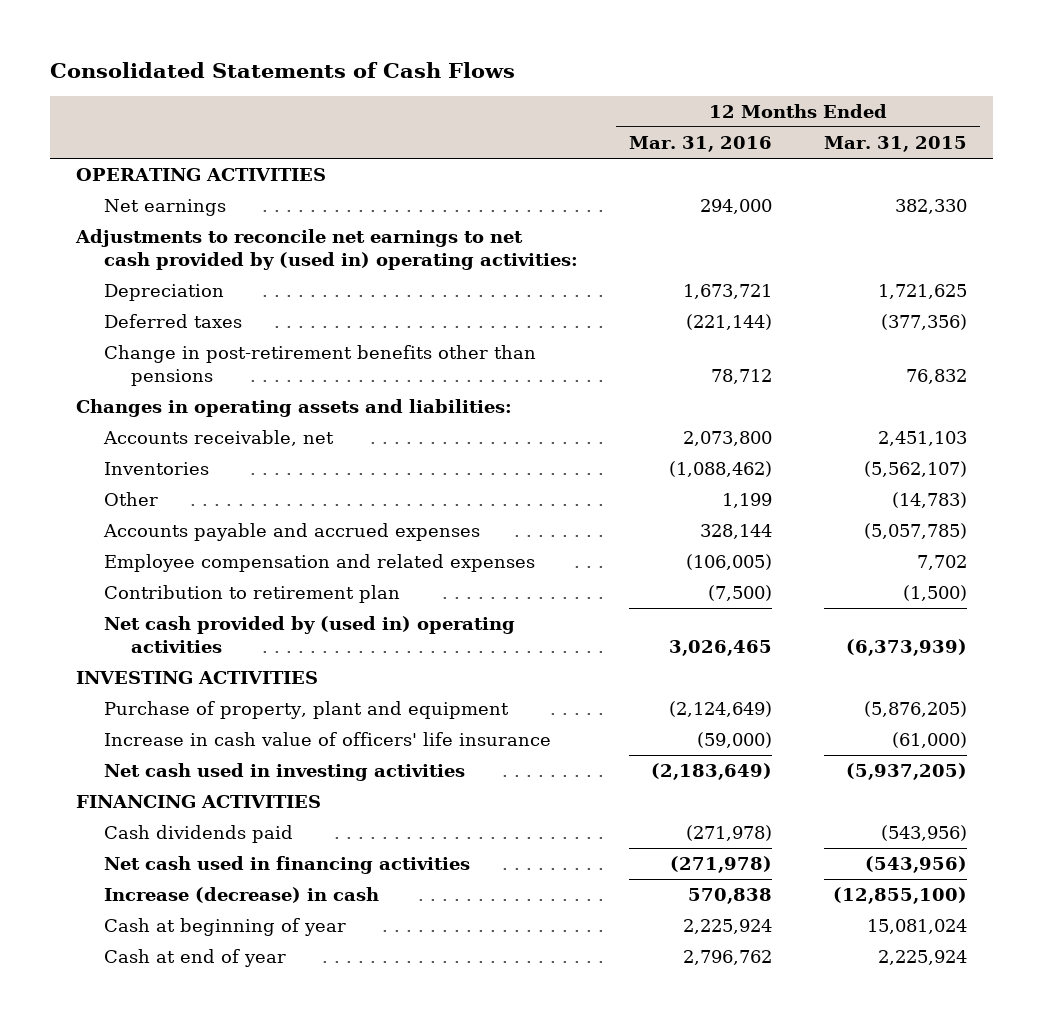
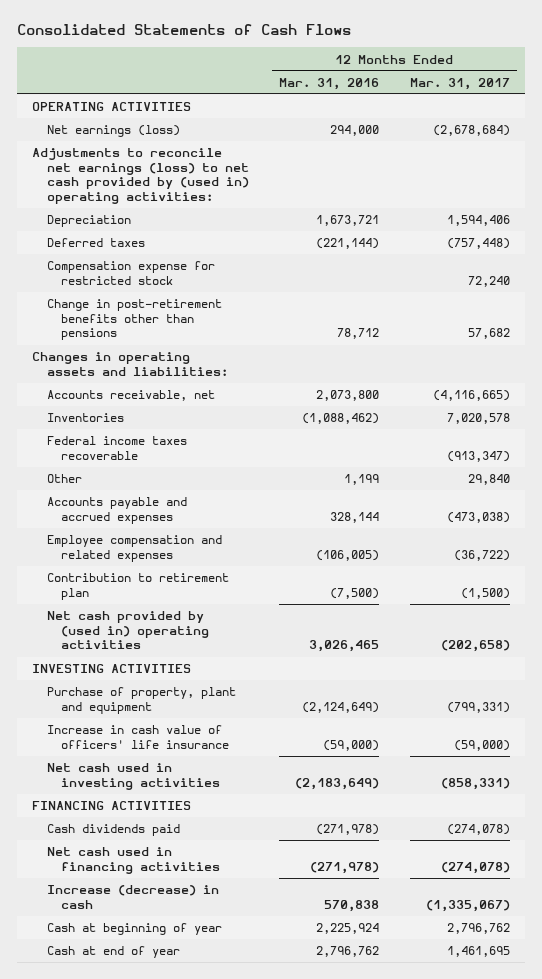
[824,135,968,152] Mar. 31, 2015 -> none
none -> [409,77,510,90] Mar. 31, 2017
[103,199,226,217] Net earnings -> [46,125,180,138] Net earnings (loss)
[75,229,578,270] Adjustments to reconcile net earnings to net cash provided by (used in) operating activities: -> [32,148,249,205] Adjustments to reconcile net earnings (loss) to net cash provided by (used in) operating activities:
none -> [46,261,215,285] Compensation expense for restricted stock
none -> [46,436,187,460] Federal income taxes recoverable

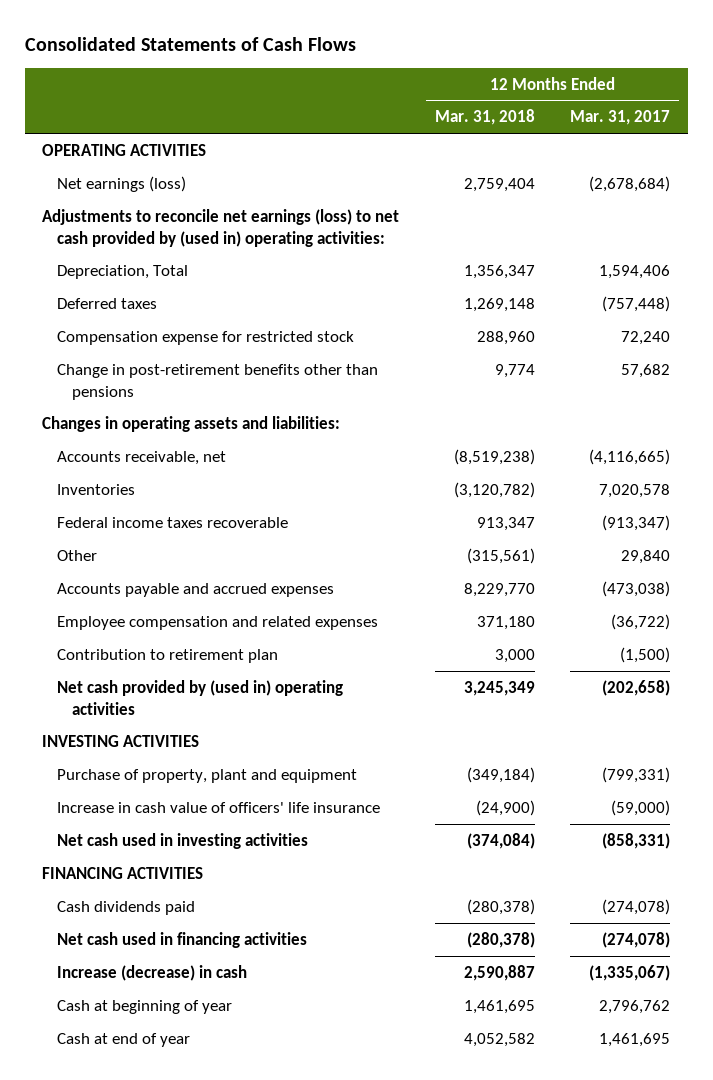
[279,77,380,90] Mar. 31, 2016 -> none
none -> [434,109,535,126] Mar. 31, 2018
[46,215,131,228] Depreciation -> [57,264,189,279] Depreciation, Total

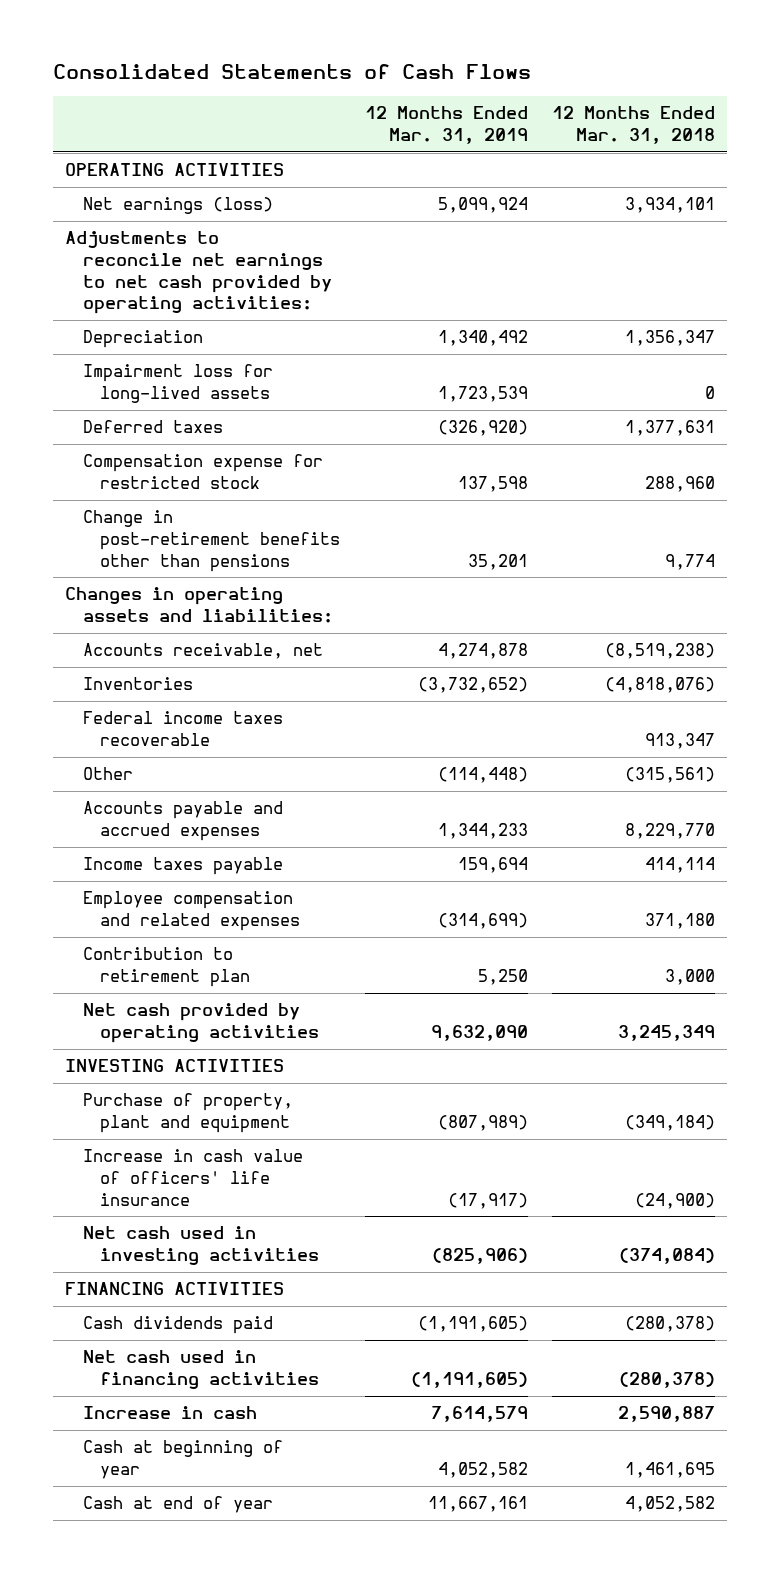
[570,110,671,126] Mar. 31, 2017 -> none
none -> [364,106,528,144] 12 Months Ended Mar. 31, 2019
[463,177,535,192] 2,759,404 -> [624,197,715,214] 3,934,101
[42,208,400,247] Adjustments to reconcile net earnings (loss) to net cash provided by (used in) operating activities: -> [65,231,332,315] Adjustments to reconcile net earnings to net cash provided by operating activities:
[57,264,189,279] Depreciation, Total -> [82,330,203,349] Depreciation
none -> [82,364,273,403] Impairment loss for long-lived assets
[463,297,535,312] 1,269,148 -> [624,420,715,437] 1,377,631
[453,481,535,498] (3,120,782) -> [604,677,715,694] (4,818,076)
none -> [82,857,283,876] Income taxes payable
[57,679,344,715] Net cash provided by (used in) operating activities -> [82,1003,320,1043] Net cash provided by operating activities
[57,964,248,981] Increase (decrease) in cash -> [82,1406,257,1420] Increase in cash

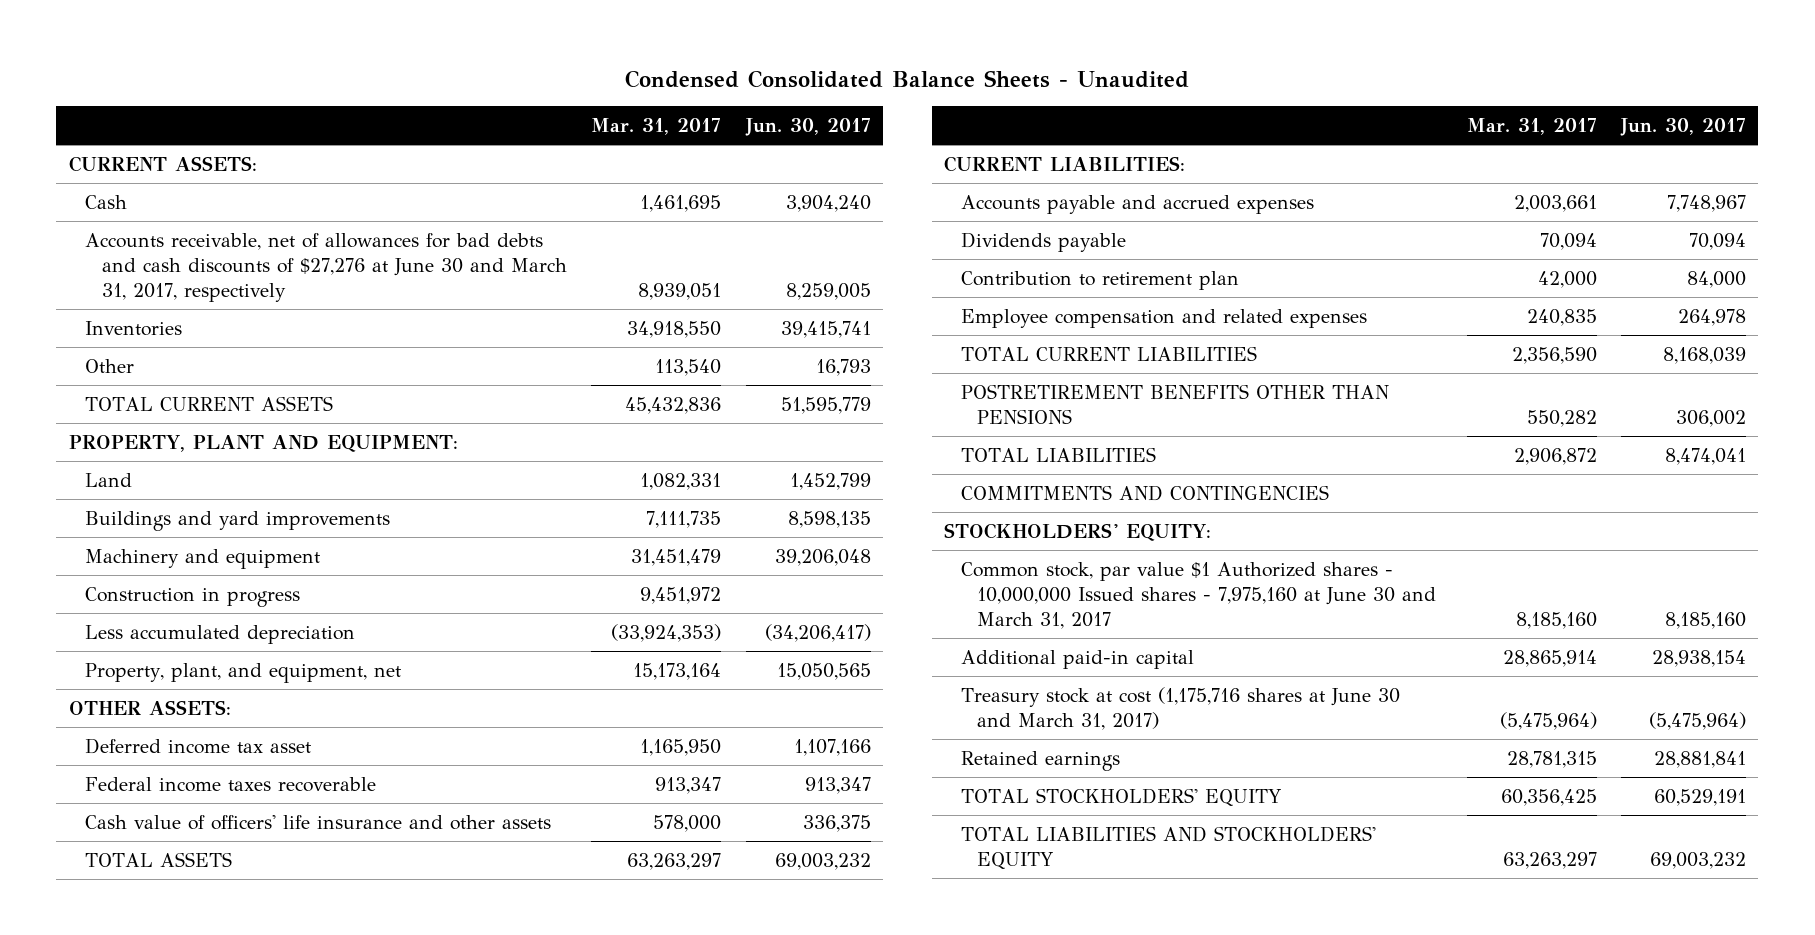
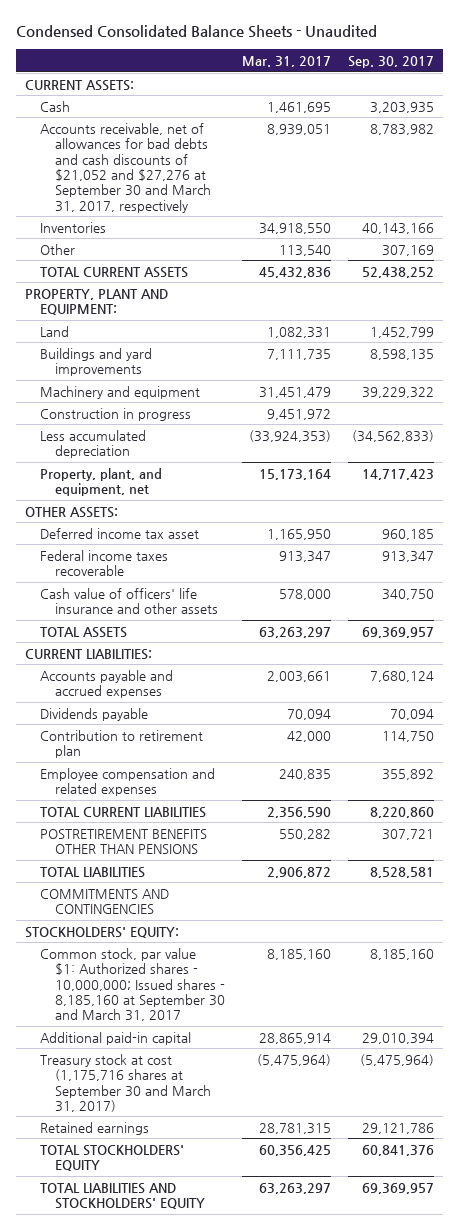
[744,118,871,137] Jun. 30, 2017 -> none
none -> [348,56,435,69] Sep. 30, 2017
[85,232,567,303] Accounts receivable, net of allowances for bad debts and cash discounts of $27,276 at June 30 and March 31, 2017, respectively -> [39,122,211,213] Accounts receivable, net of allowances for bad debts and cash discounts of $21,052 and $27,276 at September 30 and March 31, 2017, respectively
[960,561,1437,630] Common stock, par value $1 Authorized shares - 10,000,000 Issued shares - 7,975,160 at June 30 and March 31, 2017 -> [39,947,225,1022] Common stock, par value $1: Authorized shares - 10,000,000; Issued shares - 8,185,160 at September 30 and March 31, 2017
[960,686,1400,730] Treasury stock at cost (1,175,716 shares at June 30 and March 31, 2017) -> [39,1053,211,1112] Treasury stock at cost (1,175,716 shares at September 30 and March 31, 2017)

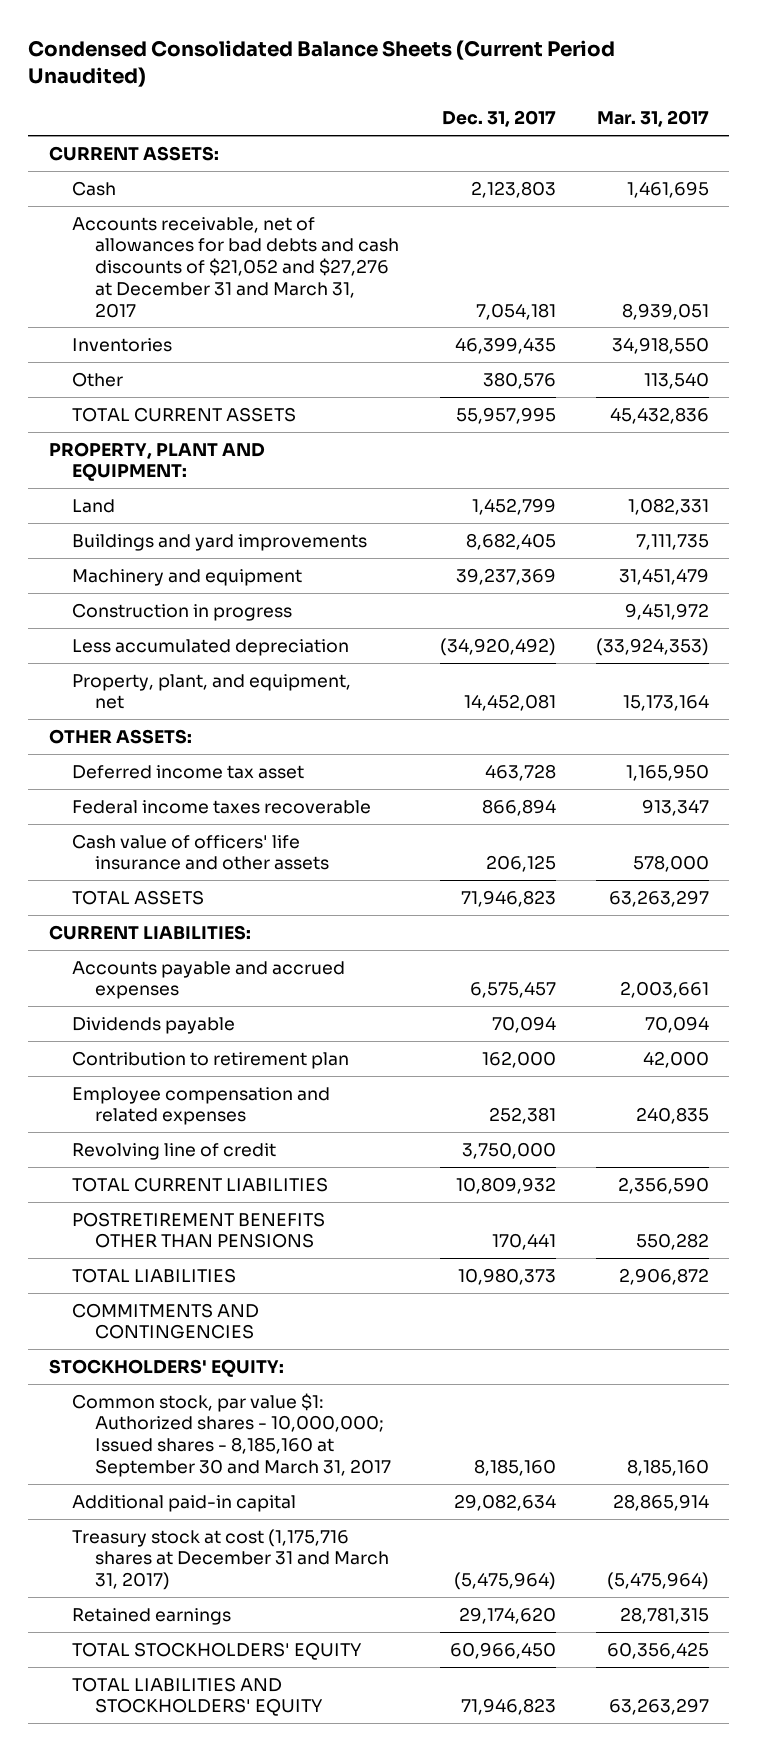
[15,25,377,39] Condensed Consolidated Balance Sheets - Unaudited -> [28,39,616,87] Condensed Consolidated Balance Sheets (Current Period Unaudited)
[348,56,435,69] Sep. 30, 2017 -> none
none -> [441,110,556,128] Dec. 31, 2017
[39,122,211,213] Accounts receivable, net of allowances for bad debts and cash discounts of $21,052 and $27,276 at September 30 and March 31, 2017, respectively -> [71,216,400,318] Accounts receivable, net of allowances for bad debts and cash discounts of $21,052 and $27,276 at December 31 and March 31, 2017
none -> [71,1142,276,1160] Revolving line of credit
[39,1053,211,1112] Treasury stock at cost (1,175,716 shares at September 30 and March 31, 2017) -> [71,1528,390,1591] Treasury stock at cost (1,175,716 shares at December 31 and March 31, 2017)

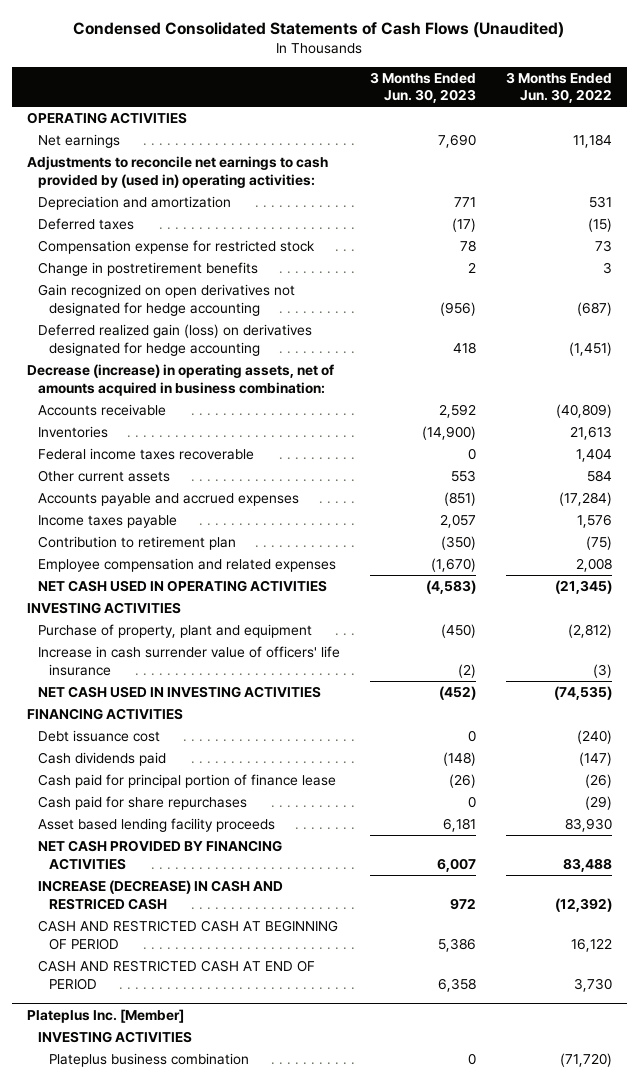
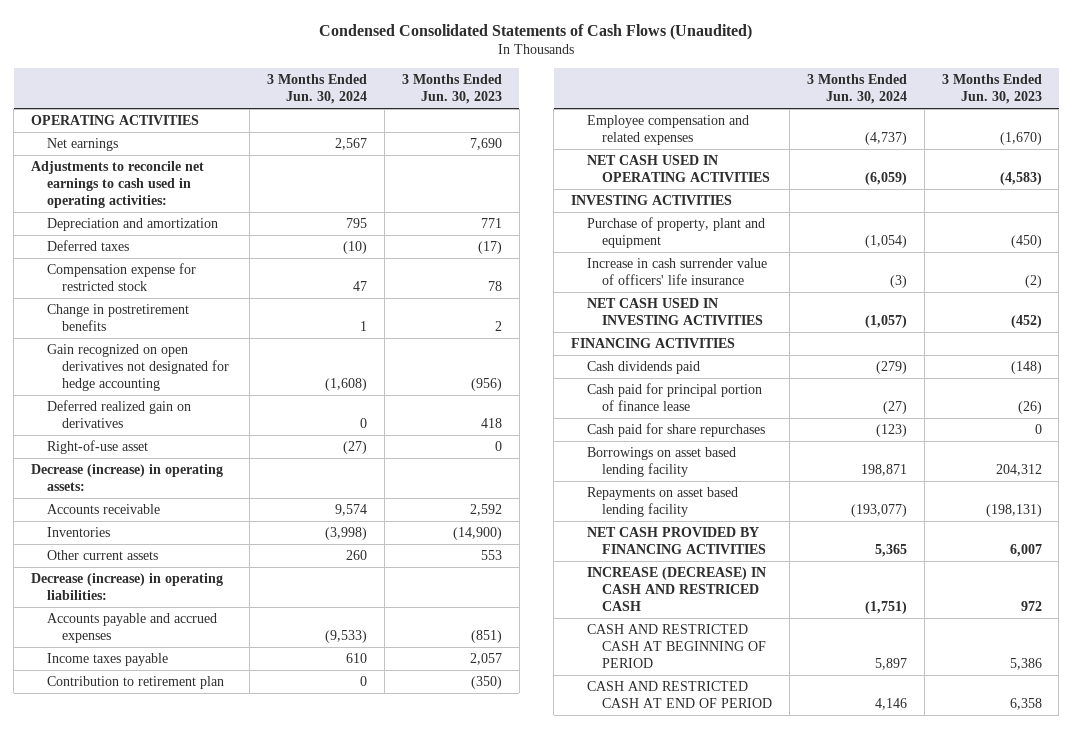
[505,71,612,104] 3 Months Ended Jun. 30, 2022 -> none
none -> [266,74,367,105] 3 Months Ended Jun. 30, 2024
[26,155,328,188] Adjustments to reconcile net earnings to cash provided by (used in) operating activities: -> [31,160,205,209] Adjustments to reconcile net earnings to cash used in operating activities:
[37,323,312,356] Deferred realized gain (loss) on derivatives designated for hedge accounting -> [46,399,191,428] Deferred realized gain on derivatives
none -> [46,439,148,454] Right-of-use asset
[26,363,334,396] Decrease (increase) in operating assets, net of amounts acquired in business combination: -> [31,463,224,491] Decrease (increase) in operating assets:
[37,447,254,460] Federal income taxes recoverable -> none
none -> [31,572,224,600] Decrease (increase) in operating liabilities:
[37,729,160,742] Debt issuance cost -> none
[37,817,275,832] Asset based lending facility proceeds -> [586,446,736,477] Borrowings on asset based lending facility
[442,817,476,832] 6,181 -> [995,463,1042,476] 204,312
none -> [586,486,738,517] Repayments on asset based lending facility
[26,1008,184,1023] Plateplus Inc. [Member] -> none
[37,1030,192,1043] INVESTING ACTIVITIES -> none
[48,1052,249,1067] Plateplus business combination -> none

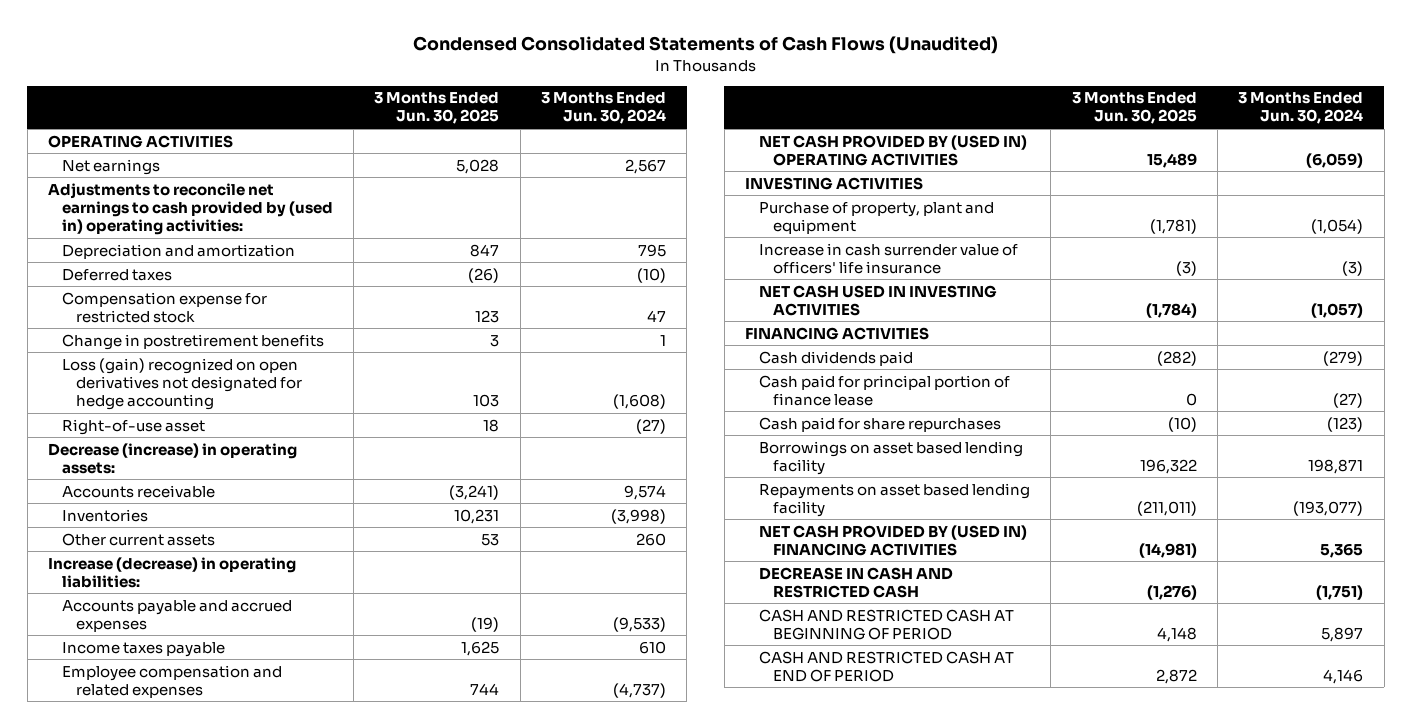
[401,74,502,105] 3 Months Ended Jun. 30, 2023 -> none
none -> [374,92,500,125] 3 Months Ended Jun. 30, 2025
[31,160,205,209] Adjustments to reconcile net earnings to cash used in operating activities: -> [47,182,333,235] Adjustments to reconcile net earnings to cash provided by (used in) operating activities:
[46,399,191,428] Deferred realized gain on derivatives -> none
[46,343,230,392] Gain recognized on open derivatives not designated for hedge accounting -> [61,357,302,410] Loss (gain) recognized on open derivatives not designated for hedge accounting
[31,572,224,600] Decrease (increase) in operating liabilities: -> [47,556,296,588] Increase (decrease) in operating liabilities:
[46,675,224,689] Contribution to retirement plan -> none
[586,154,771,182] NET CASH USED IN OPERATING ACTIVITIES -> [759,134,1028,166] NET CASH PROVIDED BY (USED IN) OPERATING ACTIVITIES
[586,526,767,554] NET CASH PROVIDED BY FINANCING ACTIVITIES -> [759,524,1028,556] NET CASH PROVIDED BY (USED IN) FINANCING ACTIVITIES
[586,566,766,612] INCREASE (DECREASE) IN CASH AND RESTRICED CASH -> [759,566,954,598] DECREASE IN CASH AND RESTRICTED CASH

